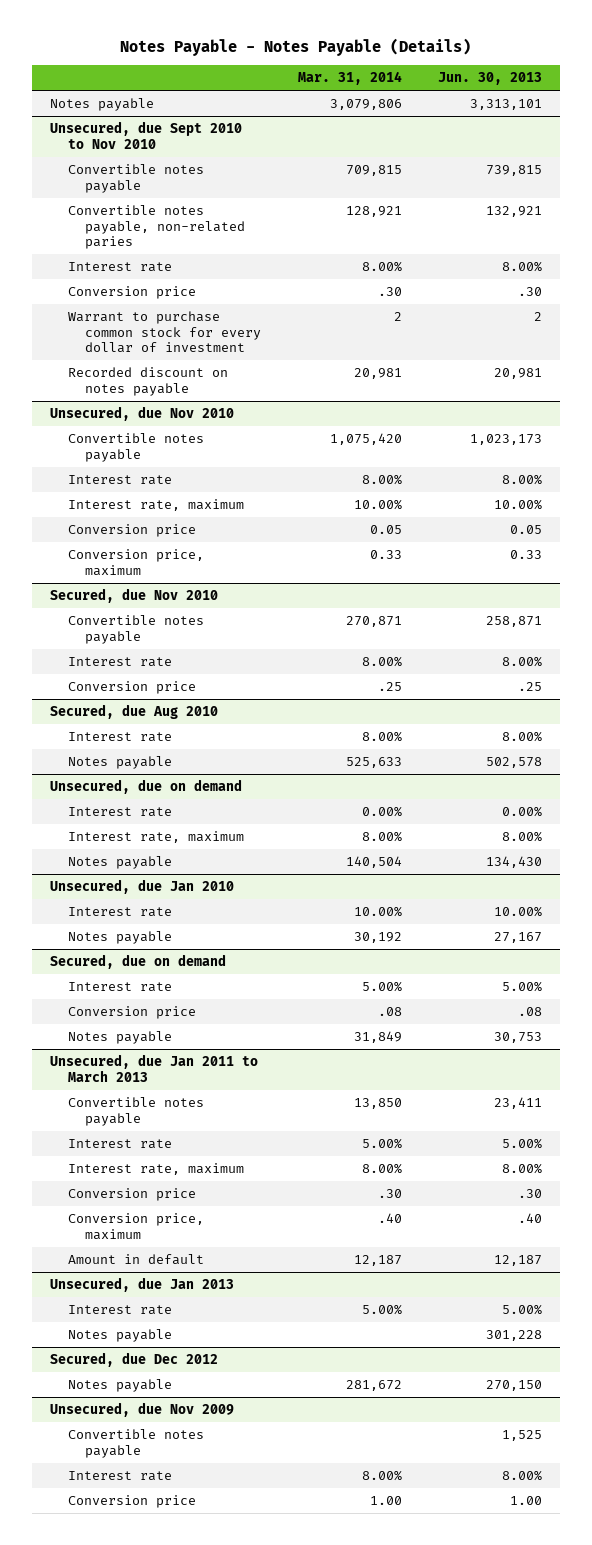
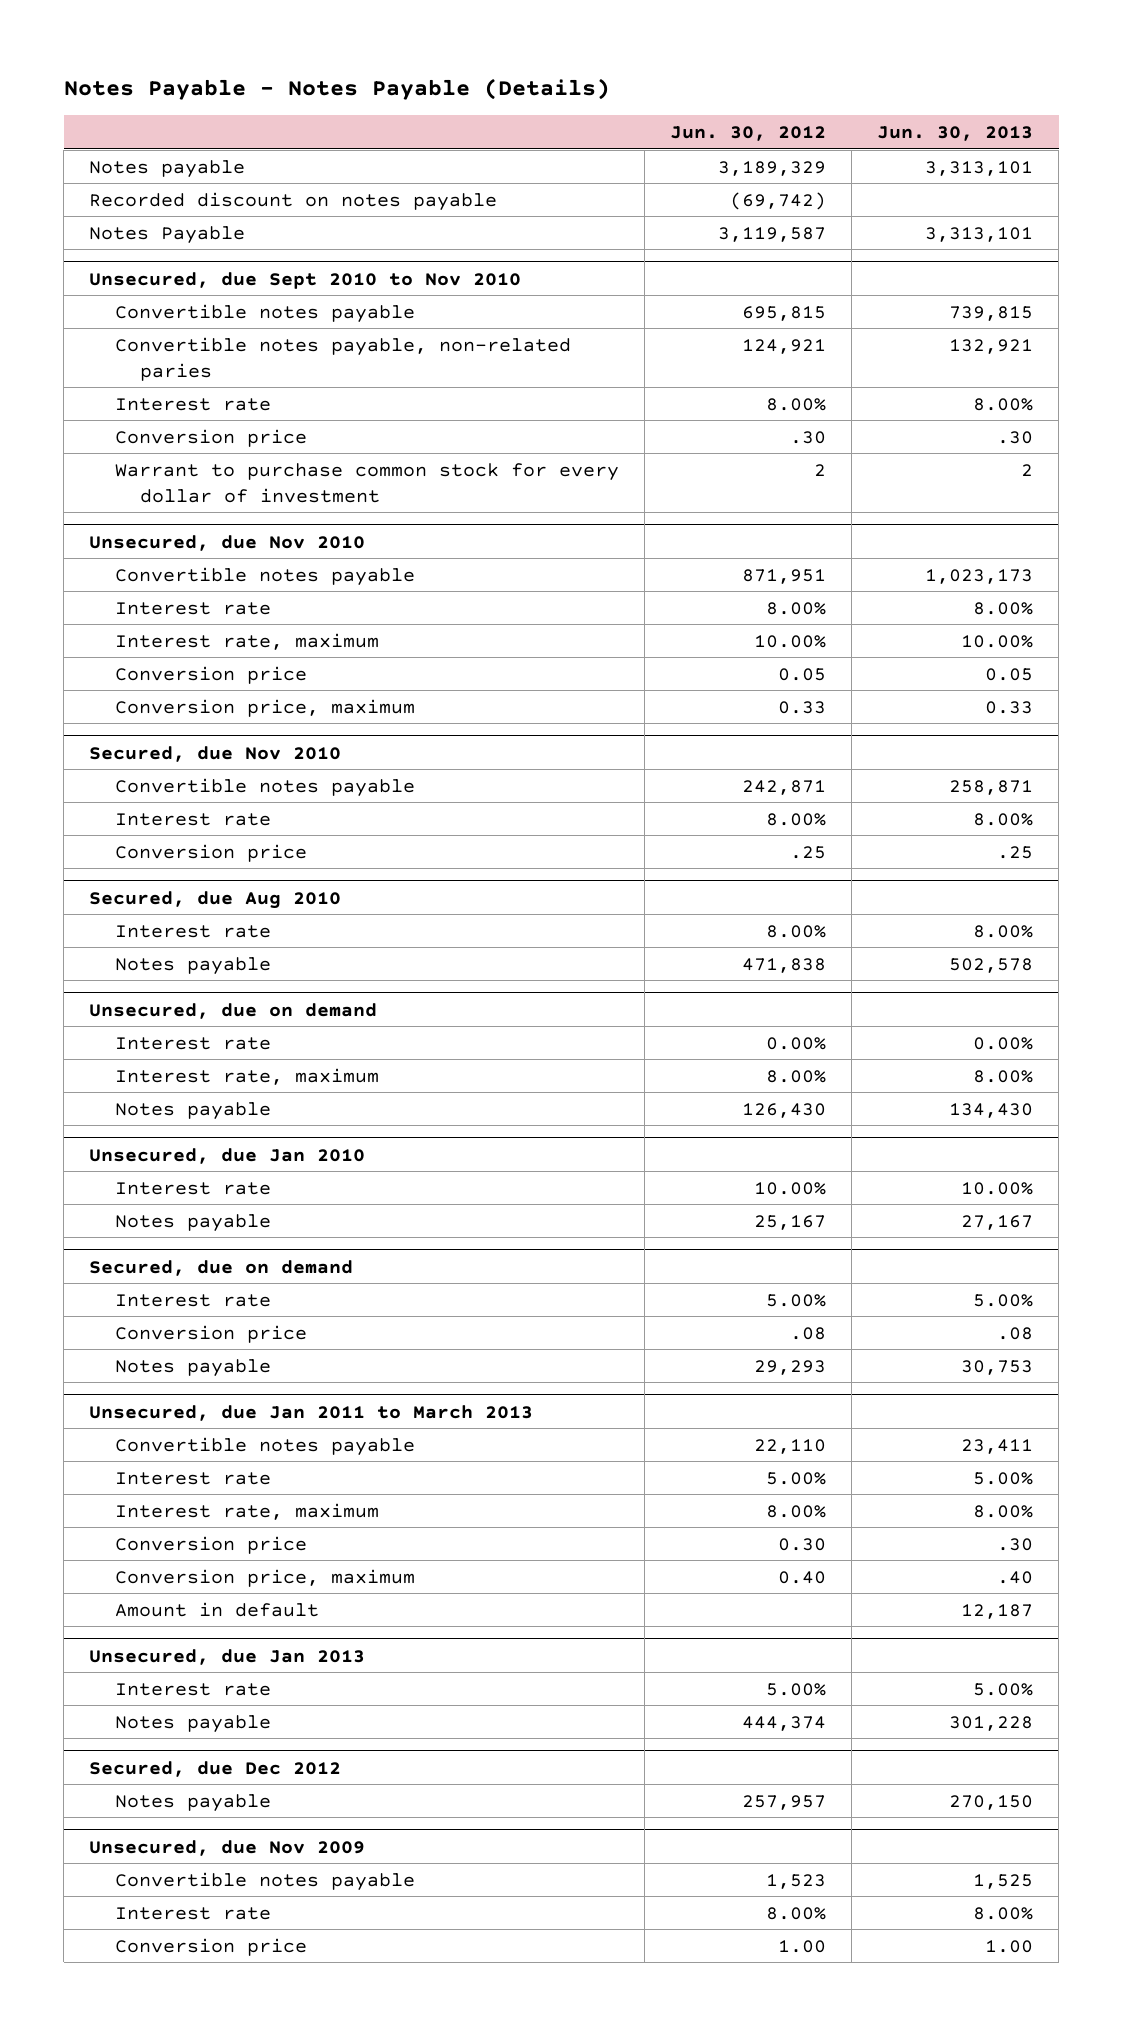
[297,71,402,86] Mar. 31, 2014 -> none
none -> [669,125,826,141] Jun. 30, 2012
none -> [89,191,498,211] Recorded discount on notes payable
none -> [89,225,246,244] Notes Payable
[67,367,228,396] Recorded discount on notes payable -> none

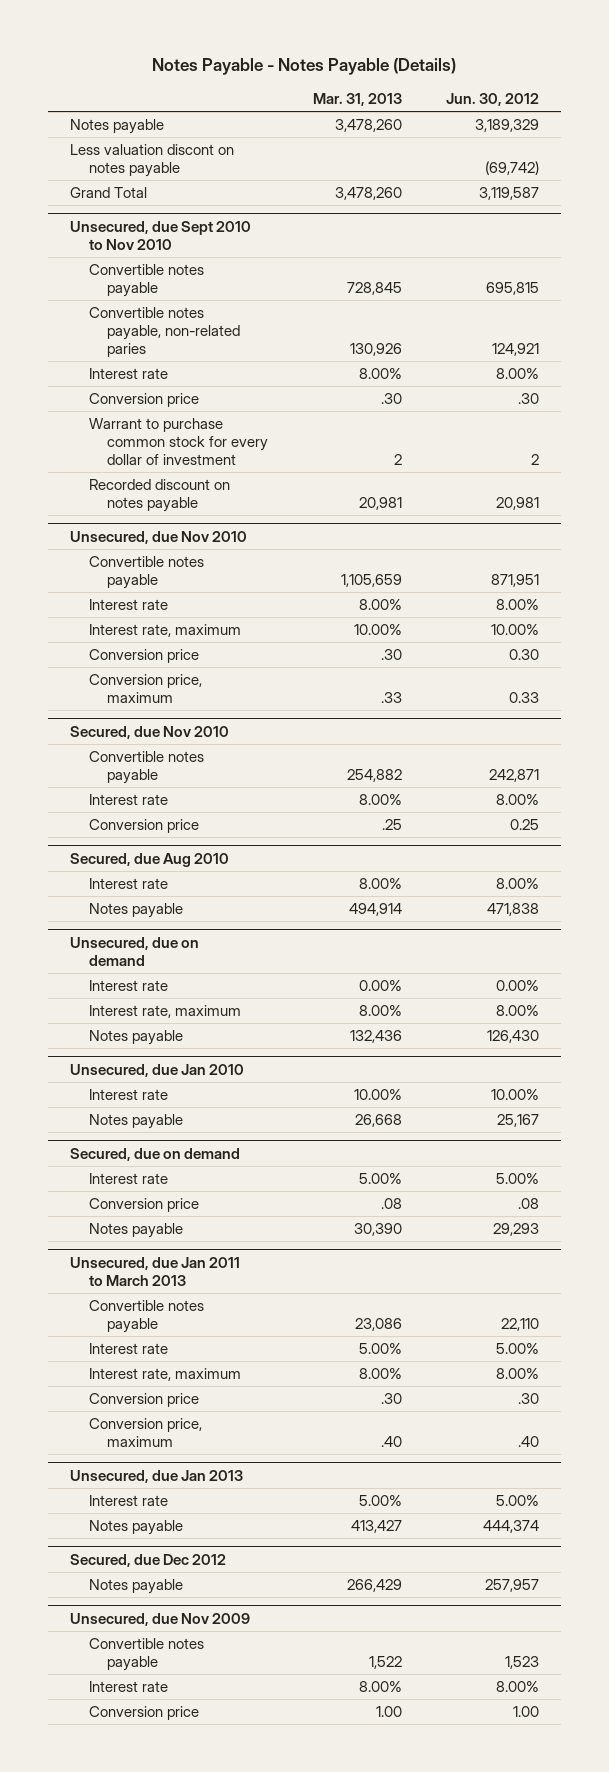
[877,125,1034,141] Jun. 30, 2013 -> none
none -> [312,92,402,106] Mar. 31, 2013
[89,191,498,211] Recorded discount on notes payable -> [70,144,235,178] Less valuation discont on notes payable
[89,225,246,244] Notes Payable -> [70,187,148,199] Grand Total
none -> [88,479,230,513] Recorded discount on notes payable
[777,667,826,681] 0.05 -> [508,649,539,661] 0.30
[789,845,826,859] .25 -> [509,819,539,831] 0.25
[114,1601,319,1617] Amount in default -> none
[777,1537,826,1551] 0.30 -> [517,1393,539,1405] .30
[777,1570,826,1584] 0.40 -> [517,1436,539,1448] .40

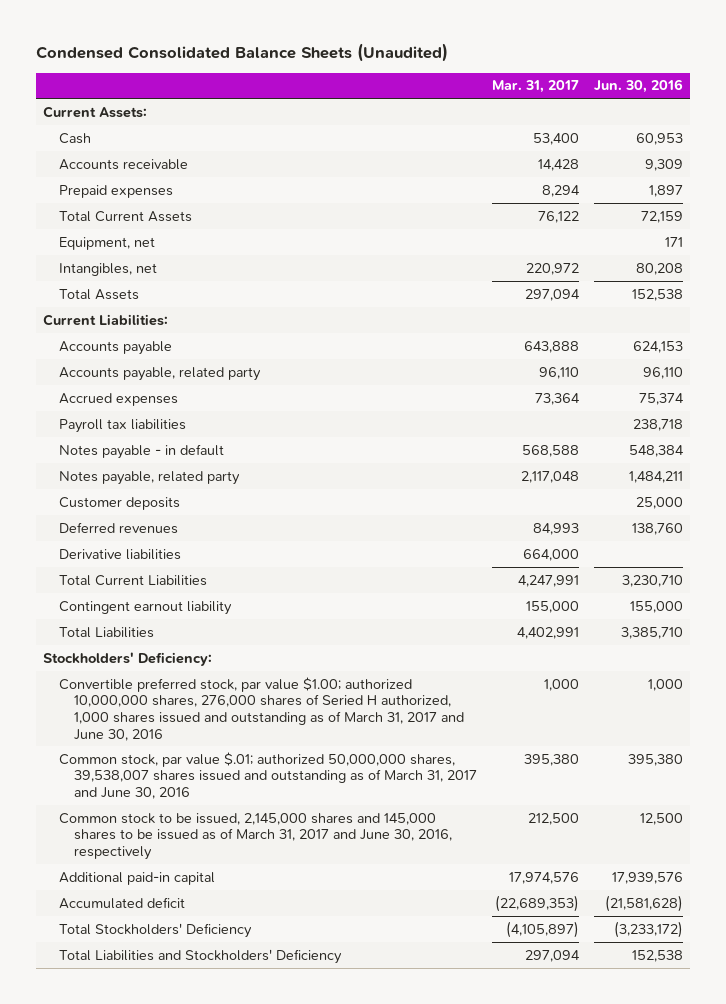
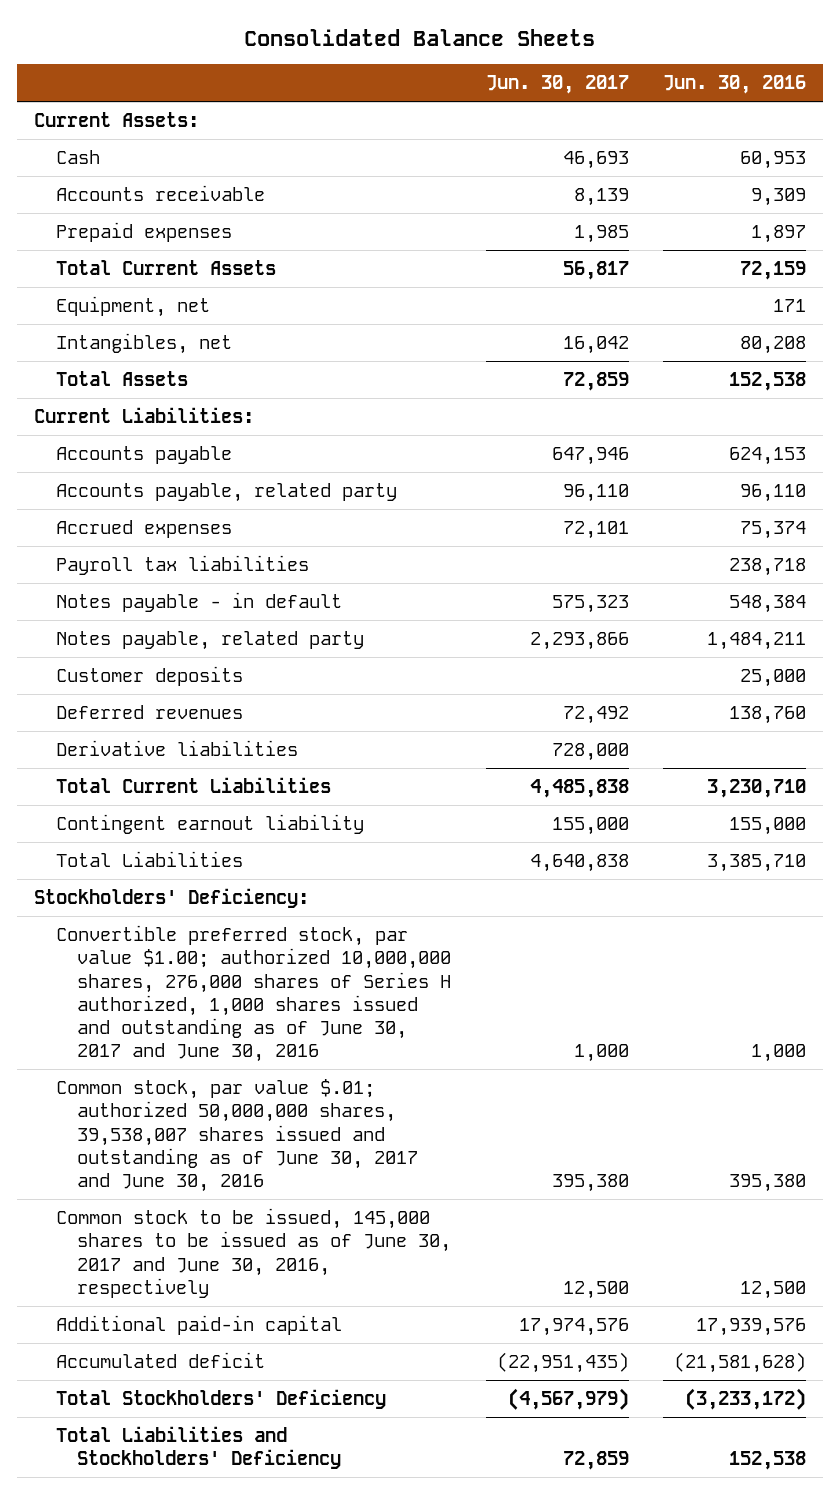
[35,43,448,63] Condensed Consolidated Balance Sheets (Unaudited) -> [243,28,595,46] Consolidated Balance Sheets
[491,80,579,94] Mar. 31, 2017 -> none
none -> [485,75,629,95] Jun. 30, 2017
[58,676,465,741] Convertible preferred stock, par value $1.00; authorized 10,000,000 shares, 276,000 shares of Seried H authorized, 1,000 shares issued and outstanding as of March 31, 2017 and June 30, 2016 -> [55,925,452,1063] Convertible preferred stock, par value $1.00; authorized 10,000,000 shares, 276,000 shares of Series H authorized, 1,000 shares issued and outstanding as of June 30, 2017 and June 30, 2016
[58,751,478,799] Common stock, par value $.01; authorized 50,000,000 shares, 39,538,007 shares issued and outstanding as of March 31, 2017 and June 30, 2016 -> [55,1079,419,1193] Common stock, par value $.01; authorized 50,000,000 shares, 39,538,007 shares issued and outstanding as of June 30, 2017 and June 30, 2016
[58,812,453,860] Common stock to be issued, 2,145,000 shares and 145,000 shares to be issued as of March 31, 2017 and June 30, 2016, respectively -> [55,1208,452,1298] Common stock to be issued, 145,000 shares to be issued as of June 30, 2017 and June 30, 2016, respectively

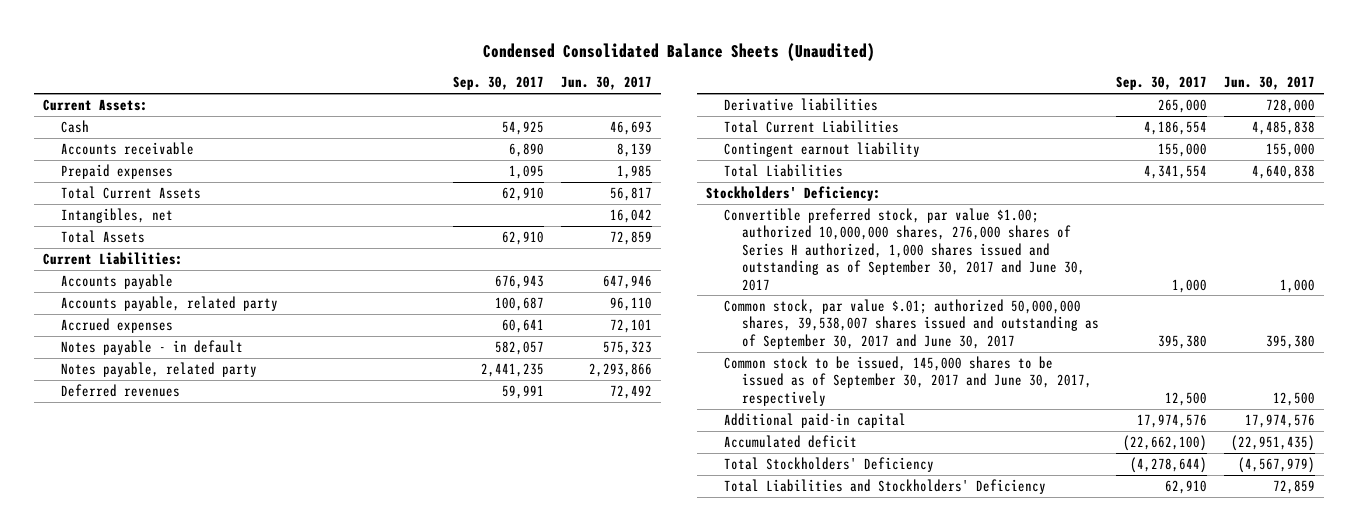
[243,28,595,46] Consolidated Balance Sheets -> [483,42,876,61] Condensed Consolidated Balance Sheets (Unaudited)
[663,75,807,95] Jun. 30, 2016 -> none
none -> [453,76,545,91] Sep. 30, 2017
[55,296,210,318] Equipment, net -> none
[55,555,309,576] Payroll tax liabilities -> none
[55,666,243,687] Customer deposits -> none
[55,925,452,1063] Convertible preferred stock, par value $1.00; authorized 10,000,000 shares, 276,000 shares of Series H authorized, 1,000 shares issued and outstanding as of June 30, 2017 and June 30, 2016 -> [723,207,1085,291] Convertible preferred stock, par value $1.00; authorized 10,000,000 shares, 276,000 shares of Series H authorized, 1,000 shares issued and outstanding as of September 30, 2017 and June 30, 2017
[55,1079,419,1193] Common stock, par value $.01; authorized 50,000,000 shares, 39,538,007 shares issued and outstanding as of June 30, 2017 and June 30, 2016 -> [723,298,1099,349] Common stock, par value $.01; authorized 50,000,000 shares, 39,538,007 shares issued and outstanding as of September 30, 2017 and June 30, 2017
[55,1208,452,1298] Common stock to be issued, 145,000 shares to be issued as of June 30, 2017 and June 30, 2016, respectively -> [723,355,1092,406] Common stock to be issued, 145,000 shares to be issued as of September 30, 2017 and June 30, 2017, respectively

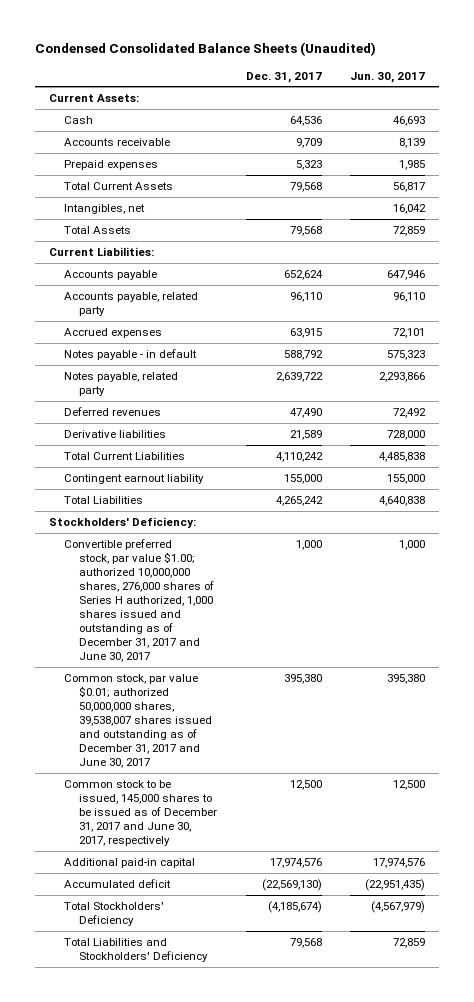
[453,76,545,91] Sep. 30, 2017 -> none
none -> [245,71,322,83] Dec. 31, 2017
[723,207,1085,291] Convertible preferred stock, par value $1.00; authorized 10,000,000 shares, 276,000 shares of Series H authorized, 1,000 shares issued and outstanding as of September 30, 2017 and June 30, 2017 -> [64,539,215,663] Convertible preferred stock, par value $1.00; authorized 10,000,000 shares, 276,000 shares of Series H authorized, 1,000 shares issued and outstanding as of December 31, 2017 and June 30, 2017
[723,298,1099,349] Common stock, par value $.01; authorized 50,000,000 shares, 39,538,007 shares issued and outstanding as of September 30, 2017 and June 30, 2017 -> [64,674,213,769] Common stock, par value $0.01; authorized 50,000,000 shares, 39,538,007 shares issued and outstanding as of December 31, 2017 and June 30, 2017
[723,355,1092,406] Common stock to be issued, 145,000 shares to be issued as of September 30, 2017 and June 30, 2017, respectively -> [64,780,218,847] Common stock to be issued, 145,000 shares to be issued as of December 31, 2017 and June 30, 2017, respectively

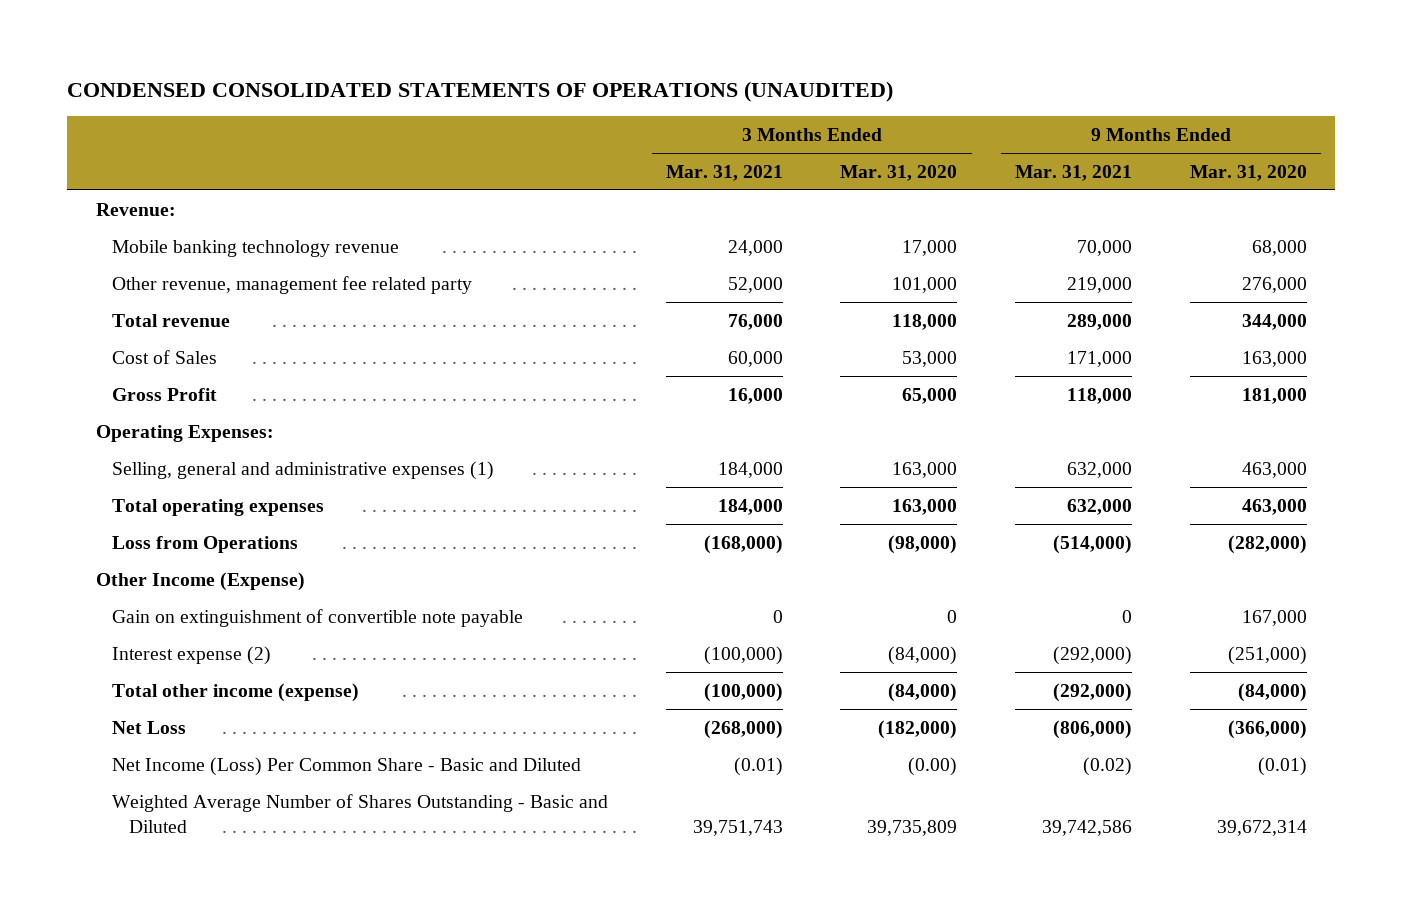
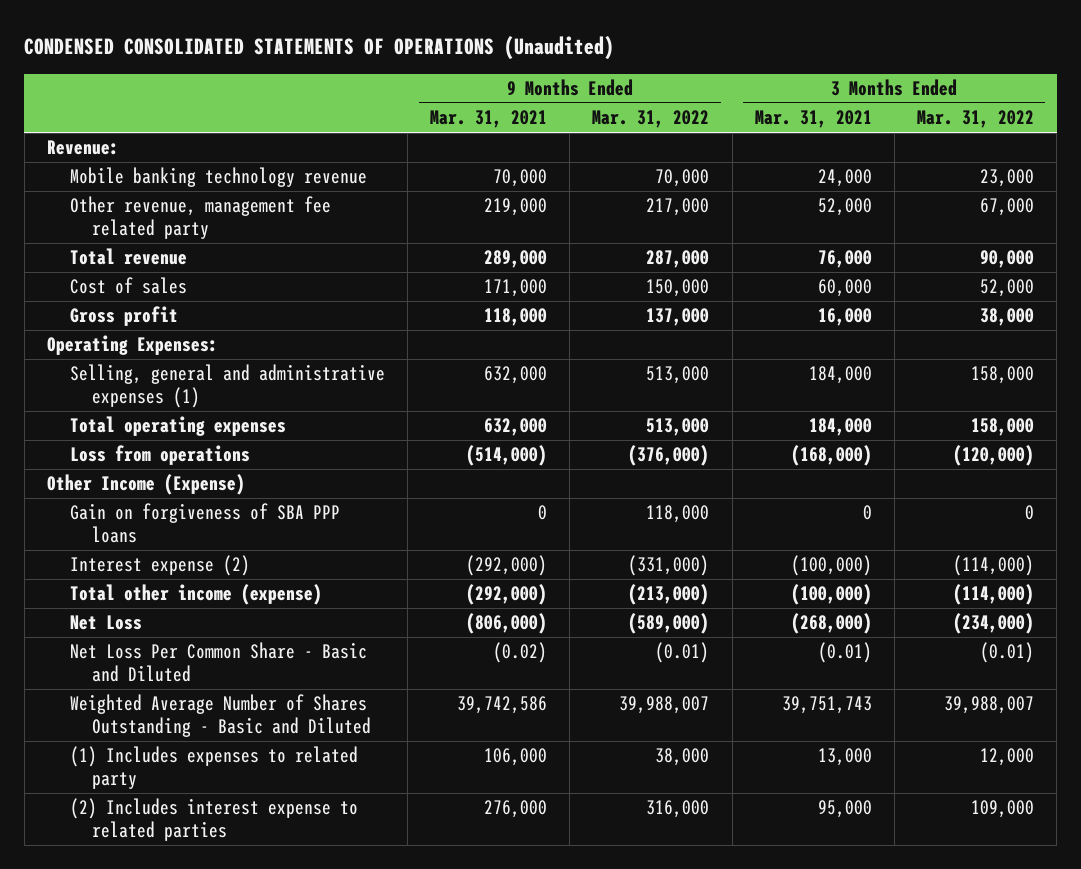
[66,80,893,102] CONDENSED CONSOLIDATED STATEMENTS OF OPERATIONS (UNAUDITED) -> [24,36,615,61] CONDENSED CONSOLIDATED STATEMENTS OF OPERATIONS (Unaudited)
[840,164,958,181] Mar. 31, 2020 -> none
[1189,164,1307,181] Mar. 31, 2020 -> none
none -> [592,110,710,129] Mar. 31, 2022
none -> [917,110,1035,129] Mar. 31, 2022
[112,349,218,364] Cost of Sales -> [69,277,187,295] Cost of sales
[112,387,218,401] Gross Profit -> [69,306,178,327] Gross profit
[112,535,299,553] Loss from Operations -> [69,445,250,466] Loss from operations
[112,608,524,627] Gain on extinguishment of convertible note payable -> none
none -> [69,503,340,544] Gain on forgiveness of SBA PPP loans
[112,756,582,776] Net Income (Loss) Per Common Share - Basic and Diluted -> [69,642,367,683] Net Loss Per Common Share - Basic and Diluted
none -> [69,746,358,790] (1) Includes expenses to related party
none -> [69,798,358,842] (2) Includes interest expense to related parties

